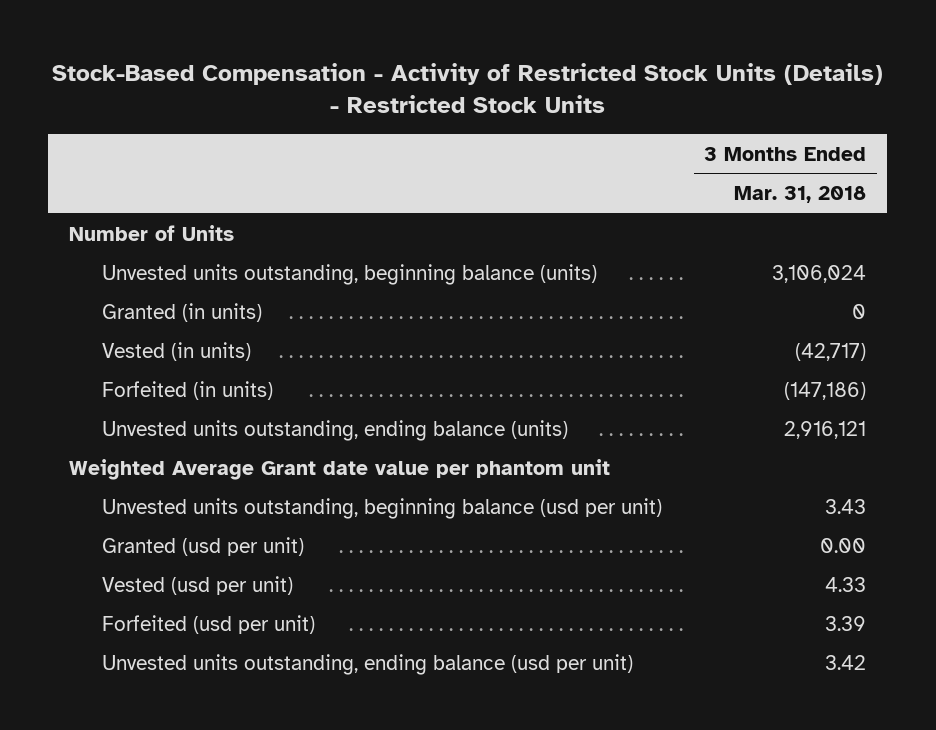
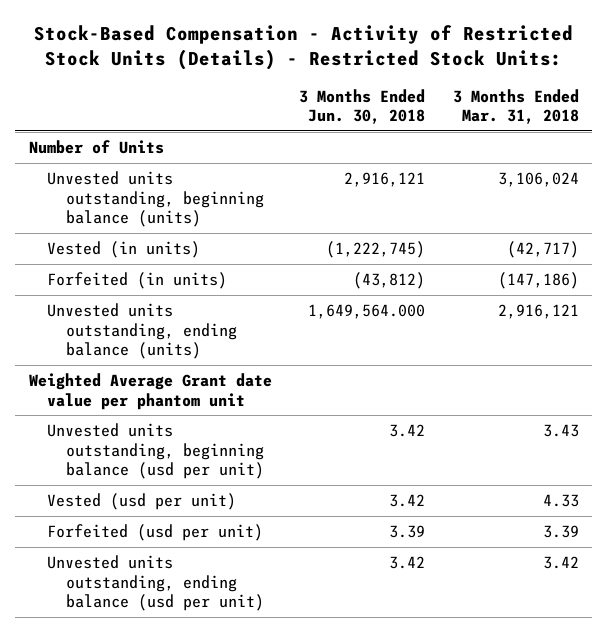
[51,62,883,114] Stock-Based Compensation - Activity of Restricted Stock Units (Details) - Restricted Stock Units -> [33,24,573,70] Stock-Based Compensation - Activity of Restricted Stock Units (Details) - Restricted Stock Units:
none -> [299,88,426,125] 3 Months Ended Jun. 30, 2018
[102,302,263,322] Granted (in units) -> none
[102,536,305,556] Granted (usd per unit) -> none

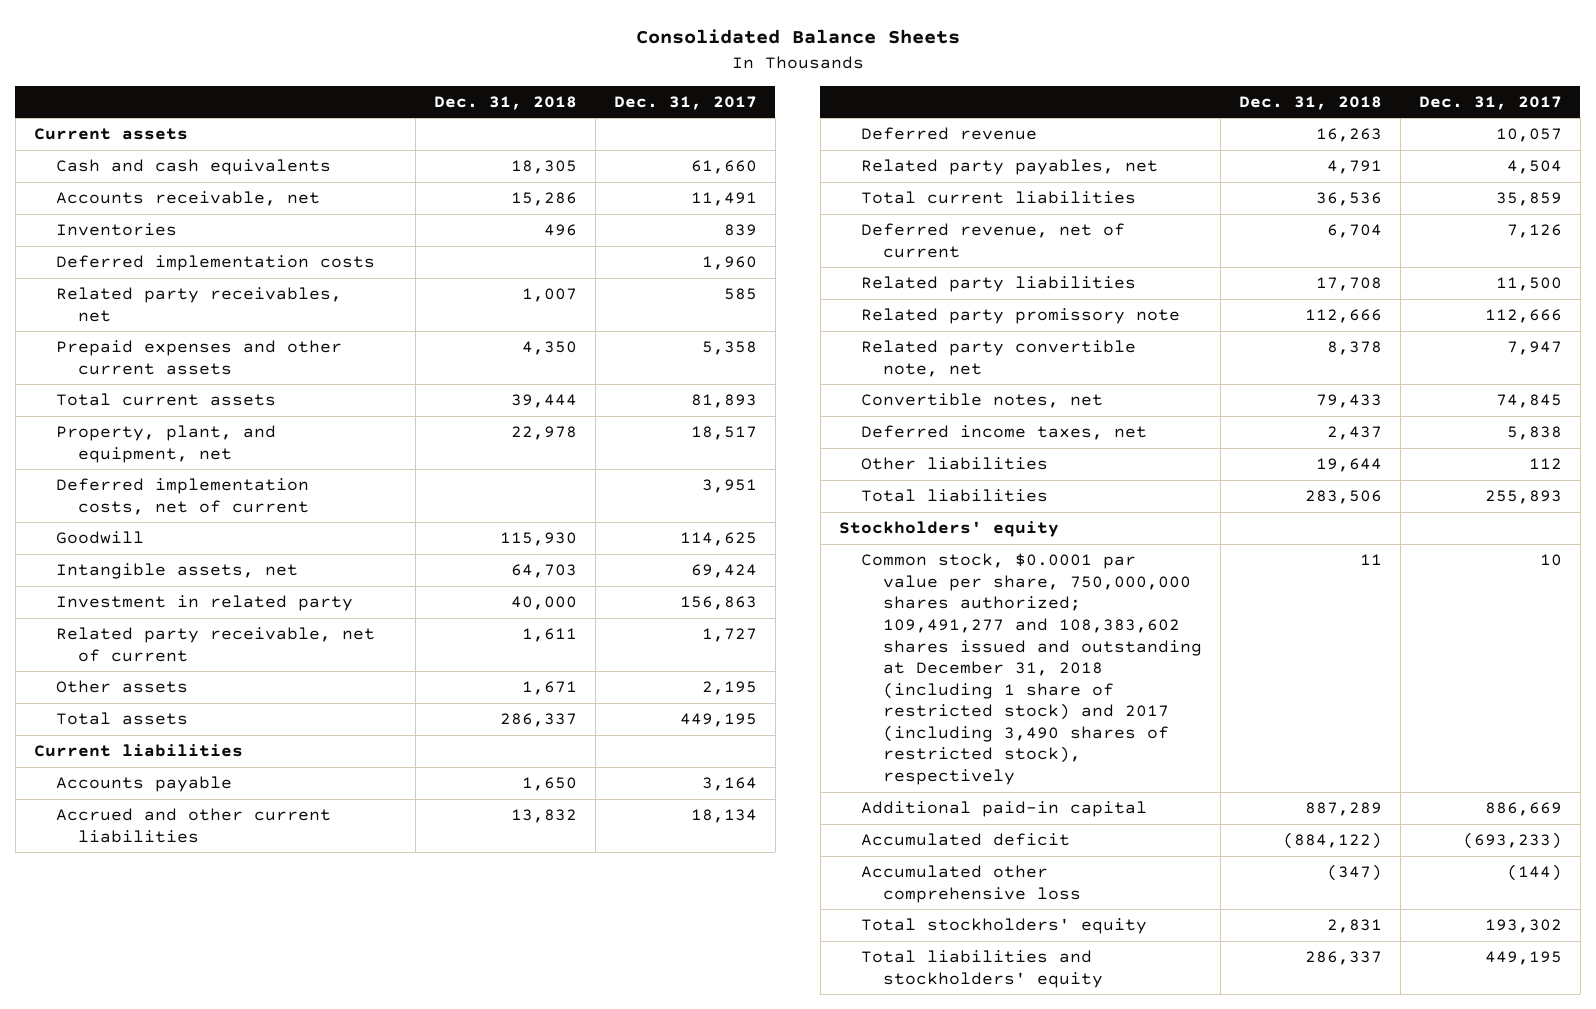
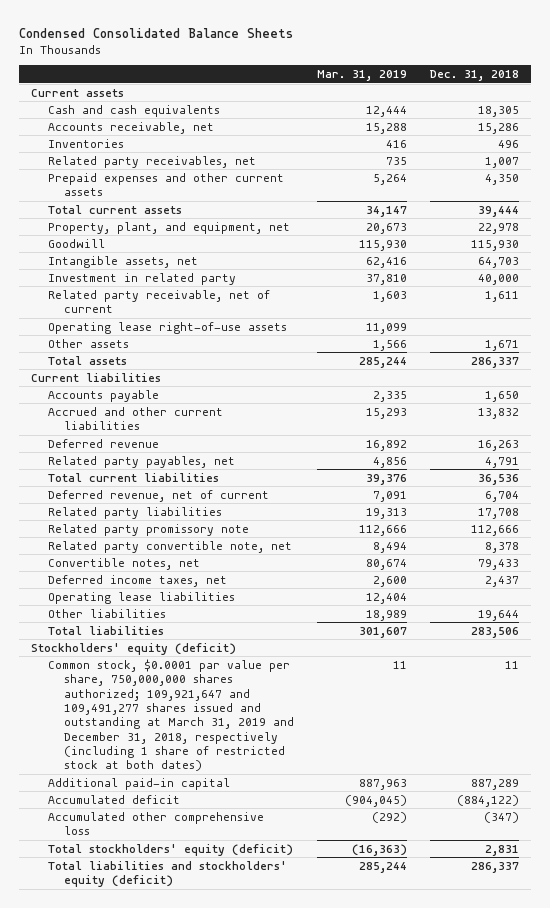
[635,29,960,45] Consolidated Balance Sheets -> [19,27,294,38] Condensed Consolidated Balance Sheets
[613,95,757,110] Dec. 31, 2017 -> none
none -> [317,70,408,82] Mar. 31, 2019
[55,255,375,272] Deferred implementation costs -> none
[55,478,310,515] Deferred implementation costs, net of current -> none
none -> [47,321,287,334] Operating lease right-of-use assets
none -> [47,591,235,604] Operating lease liabilities
[838,521,1059,538] Stockholders' equity -> [30,642,236,655] Stockholders' equity (deficit)
[860,553,1203,786] Common stock, $0.0001 par value per share, 750,000,000 shares authorized; 109,491,277 and 108,383,602 shares issued and outstanding at December 31, 2018 (including 1 share of restricted stock) and 2017 (including 3,490 shares of restricted stock), respectively -> [47,658,295,772] Common stock, $0.0001 par value per share, 750,000,000 shares authorized; 109,921,647 and 109,491,277 shares issued and outstanding at March 31, 2019 and December 31, 2018, respectively (including 1 share of restricted stock at both dates)
[860,918,1147,935] Total stockholders' equity -> [47,843,293,856] Total stockholders' equity (deficit)
[860,950,1104,988] Total liabilities and stockholders' equity -> [47,860,287,888] Total liabilities and stockholders' equity (deficit)

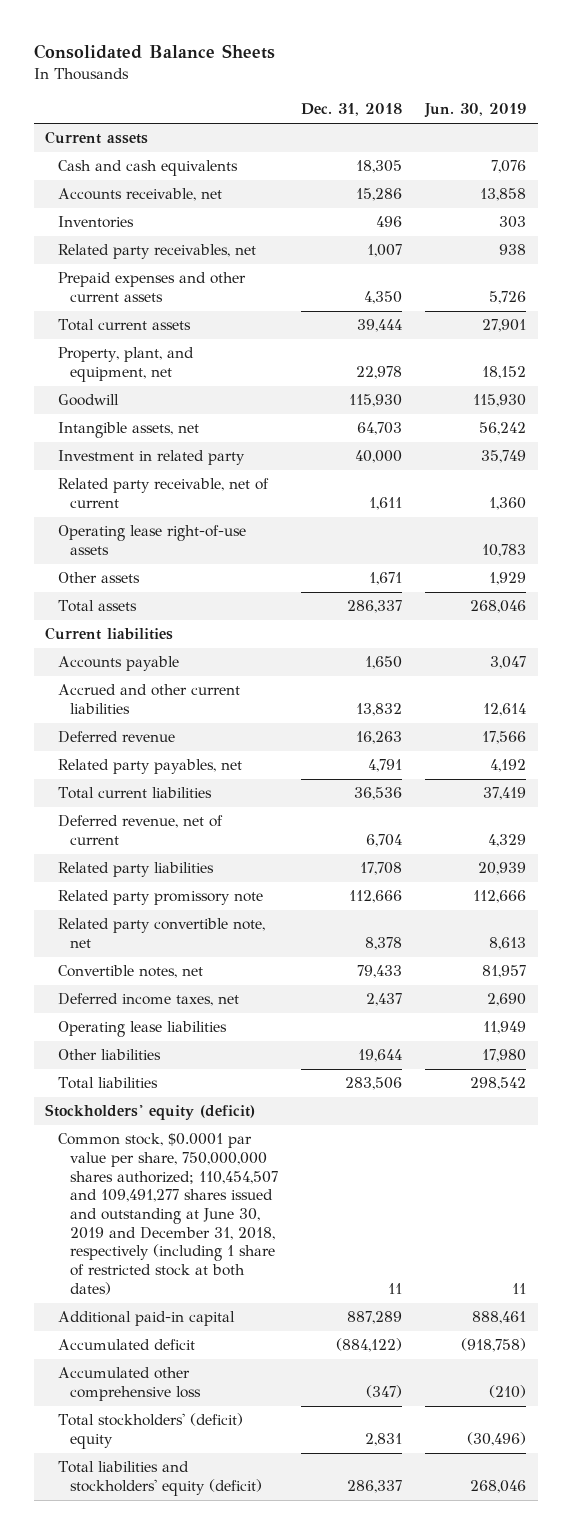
[19,27,294,38] Condensed Consolidated Balance Sheets -> [33,44,275,60] Consolidated Balance Sheets
[317,70,408,82] Mar. 31, 2019 -> none
none -> [424,103,527,119] Jun. 30, 2019
[47,658,295,772] Common stock, $0.0001 par value per share, 750,000,000 shares authorized; 109,921,647 and 109,491,277 shares issued and outstanding at March 31, 2019 and December 31, 2018, respectively (including 1 share of restricted stock at both dates) -> [57,1133,279,1295] Common stock, $0.0001 par value per share, 750,000,000 shares authorized; 110,454,507 and 109,491,277 shares issued and outstanding at June 30, 2019 and December 31, 2018, respectively (including 1 share of restricted stock at both dates)
[47,843,293,856] Total stockholders' equity (deficit) -> [57,1413,243,1450] Total stockholders' (deficit) equity

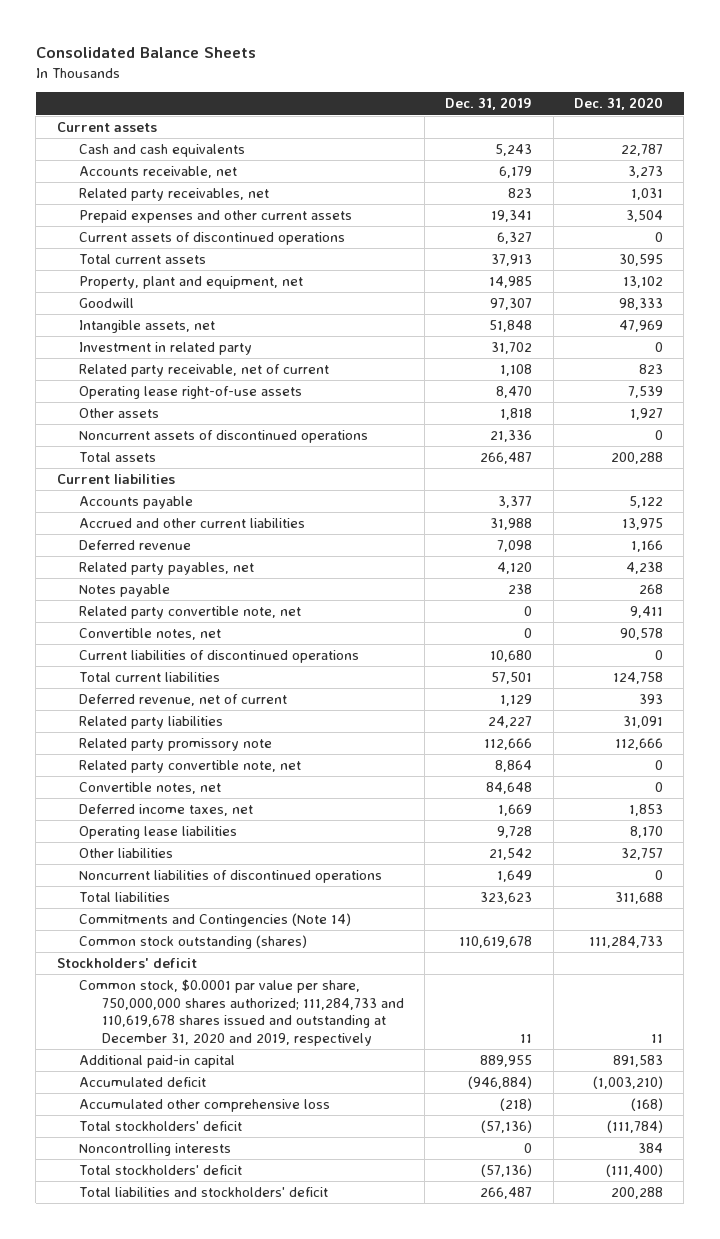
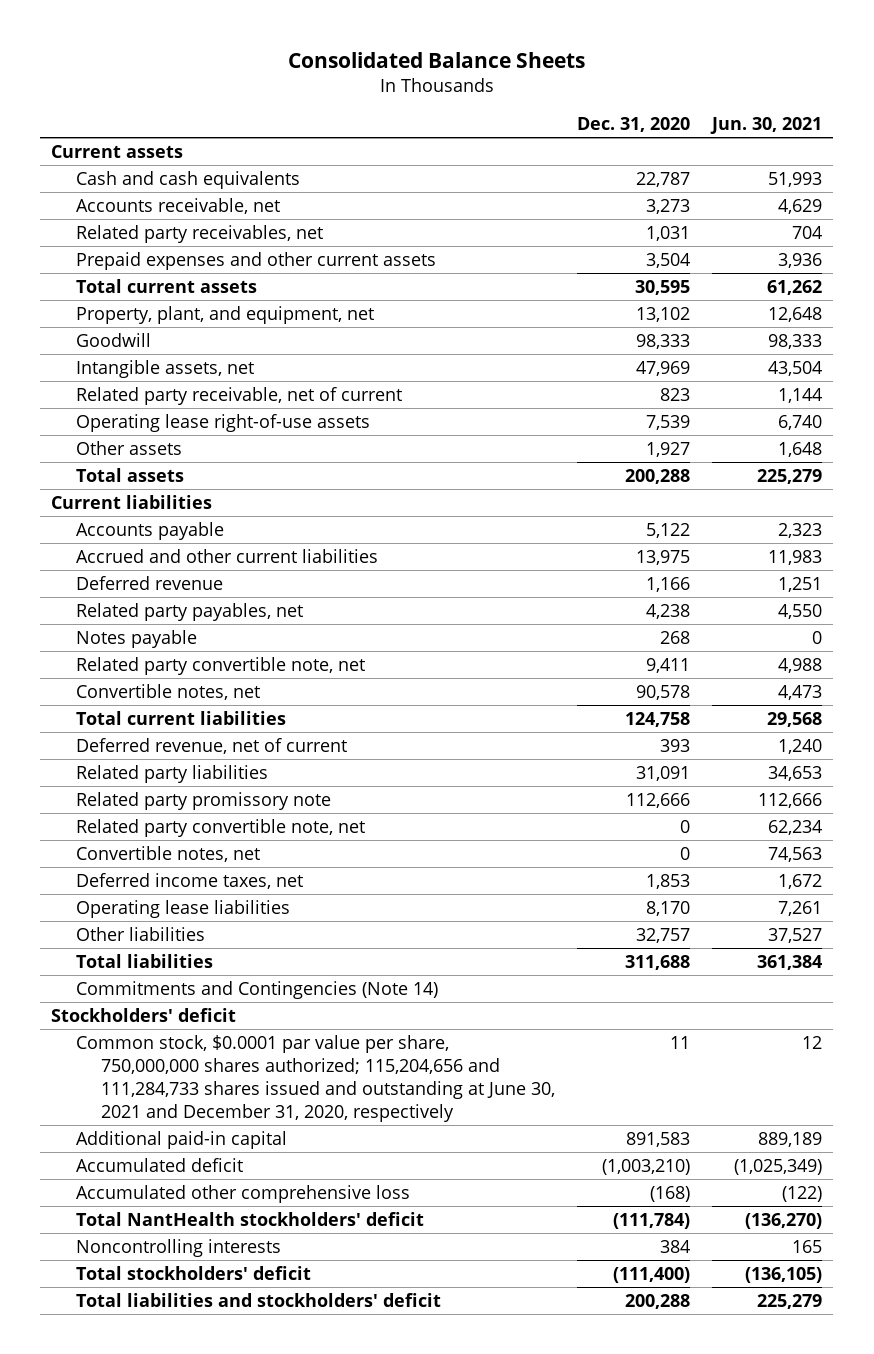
[445,97,533,111] Dec. 31, 2019 -> none
none -> [710,116,823,134] Jun. 30, 2021
[79,232,346,246] Current assets of discontinued operations -> none
[79,276,304,290] Property, plant and equipment, net -> [75,305,374,324] Property, plant, and equipment, net
[79,342,253,356] Investment in related party -> none
[79,430,369,444] Noncurrent assets of discontinued operations -> none
[79,650,360,664] Current liabilities of discontinued operations -> none
[79,870,383,884] Noncurrent liabilities of discontinued operations -> none
[79,935,308,950] Common stock outstanding (shares) -> none
[79,979,404,1046] Common stock, $0.0001 par value per share, 750,000,000 shares authorized; 111,284,733 and 110,619,678 shares issued and outstanding at December 31, 2020 and 2019, respectively -> [75,1034,555,1122] Common stock, $0.0001 par value per share, 750,000,000 shares authorized; 115,204,656 and 111,284,733 shares issued and outstanding at June 30, 2021 and December 31, 2020, respectively
[79,1121,243,1132] Total stockholders' deficit -> [75,1211,424,1226] Total NantHealth stockholders' deficit

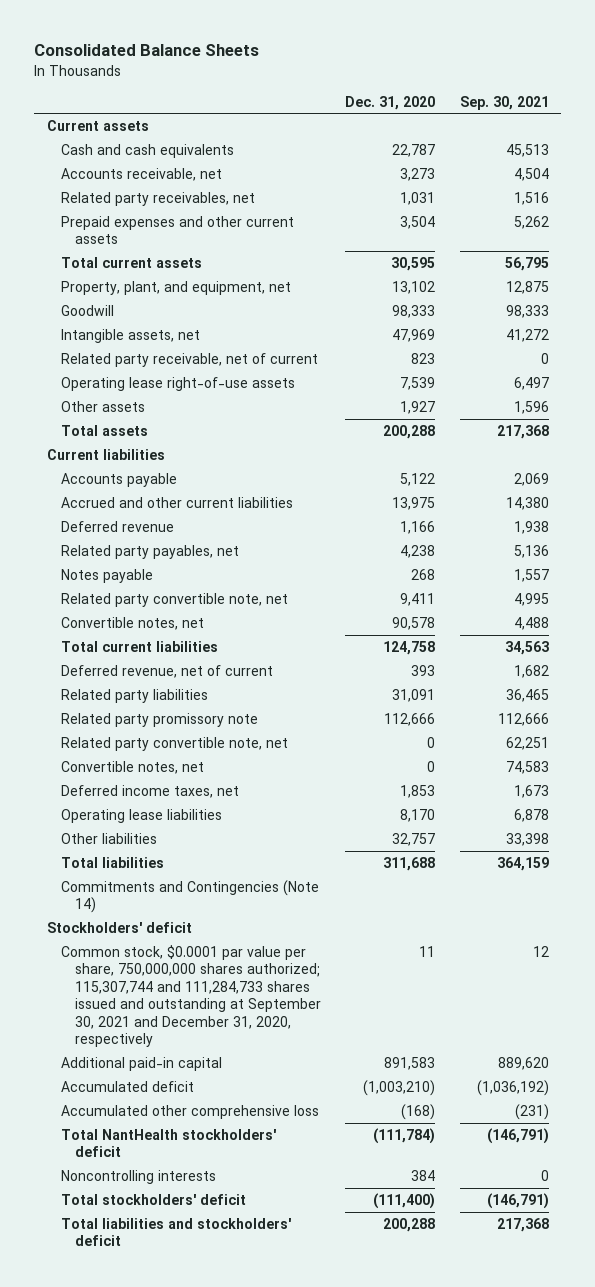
[710,116,823,134] Jun. 30, 2021 -> none
none -> [459,95,549,110] Sep. 30, 2021
[75,1034,555,1122] Common stock, $0.0001 par value per share, 750,000,000 shares authorized; 115,204,656 and 111,284,733 shares issued and outstanding at June 30, 2021 and December 31, 2020, respectively -> [60,944,321,1048] Common stock, $0.0001 par value per share, 750,000,000 shares authorized; 115,307,744 and 111,284,733 shares issued and outstanding at September 30, 2021 and December 31, 2020, respectively

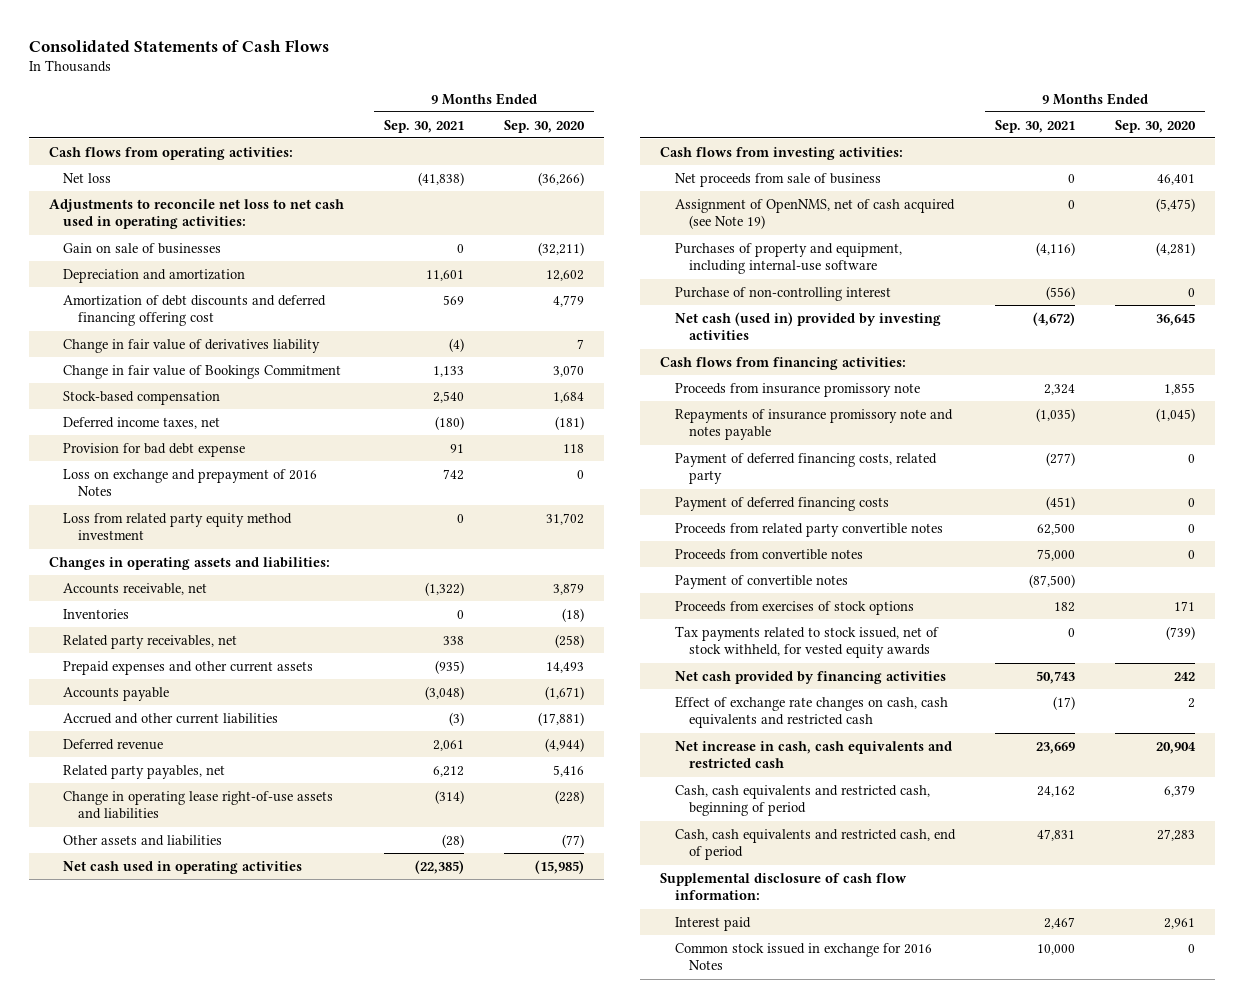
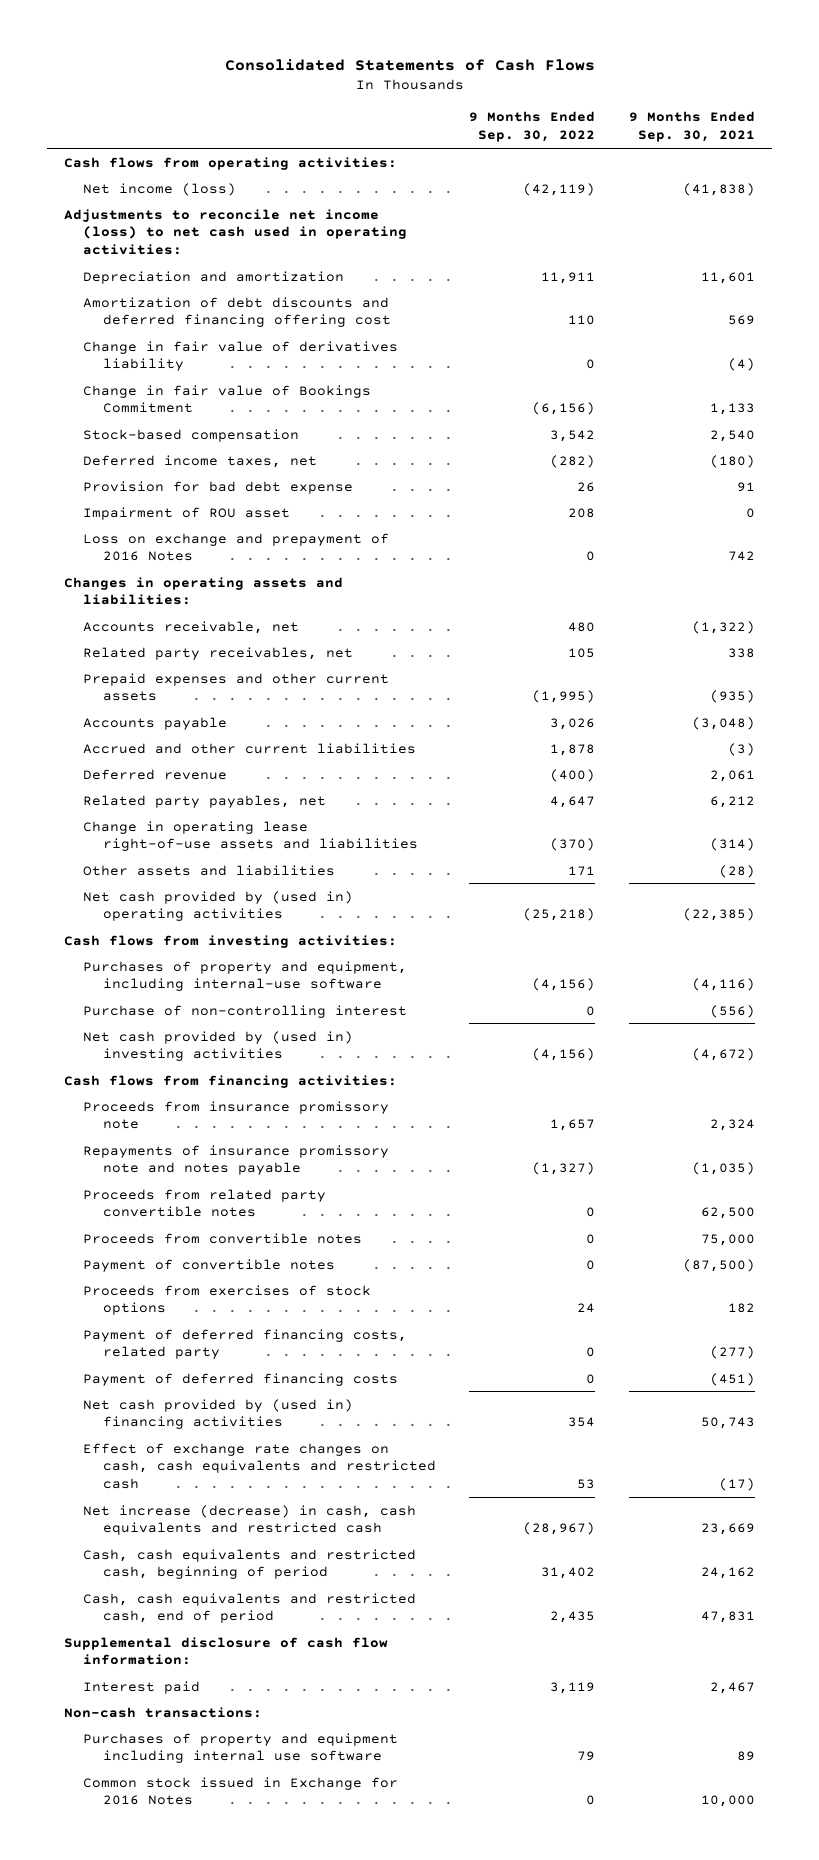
[503,119,585,133] Sep. 30, 2020 -> none
none -> [469,111,596,143] 9 Months Ended Sep. 30, 2022
[63,242,222,254] Gain on sale of businesses -> none
[63,172,112,183] Net loss -> [83,182,237,196] Net income (loss)
[48,198,344,230] Adjustments to reconcile net loss to net cash used in operating activities: -> [64,208,408,256] Adjustments to reconcile net income (loss) to net cash used in operating activities:
none -> [83,506,291,520] Impairment of ROU asset
[63,512,293,541] Loss from related party equity method investment -> none
[63,608,130,619] Inventories -> none
[63,860,303,874] Net cash used in operating activities -> [83,890,354,922] Net cash provided by (used in) operating activities
[674,172,881,187] Net proceeds from sale of business -> none
[674,198,955,230] Assignment of OpenNMS, net of cash acquired (see Note 19) -> none
[674,311,941,341] Net cash (used in) provided by investing activities -> [83,1030,354,1062] Net cash provided by (used in) investing activities
[674,625,939,659] Tax payments related to stock issued, net of stock withheld, for vested equity awards -> none
[674,452,937,485] Payment of deferred financing costs, related party -> [83,1328,408,1360] Payment of deferred financing costs, related party
[674,496,889,511] Payment of deferred financing costs -> [83,1372,399,1386] Payment of deferred financing costs
[674,670,946,684] Net cash provided by financing activities -> [83,1398,354,1430] Net cash provided by (used in) financing activities
[674,740,952,769] Net increase in cash, cash equivalents and restricted cash -> [83,1504,417,1536] Net increase (decrease) in cash, cash equivalents and restricted cash
none -> [64,1706,263,1718] Non-cash transactions:
none -> [83,1732,399,1764] Purchases of property and equipment including internal use software
[674,942,932,971] Common stock issued in exchange for 2016 Notes -> [83,1776,399,1806] Common stock issued in Exchange for 2016 Notes

